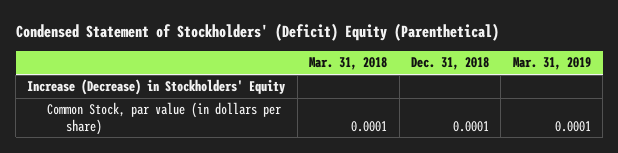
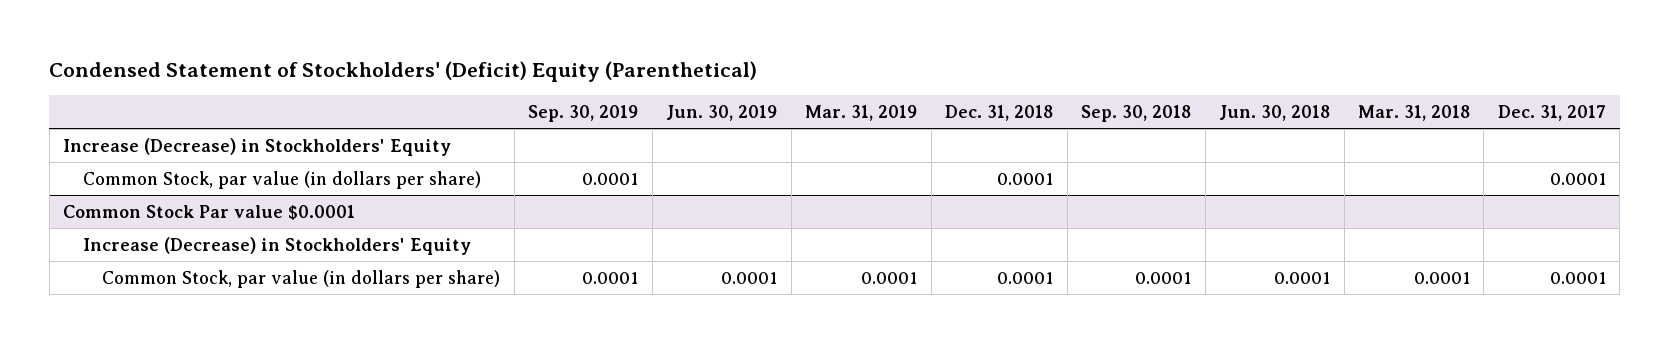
none -> [528,105,639,123] Sep. 30, 2019
none -> [666,105,778,122] Jun. 30, 2019
none -> [1081,105,1192,123] Sep. 30, 2018
none -> [1219,105,1331,122] Jun. 30, 2018
none -> [1497,105,1606,122] Dec. 31, 2017
none -> [82,170,481,189] Common Stock, par value (in dollars per share)
none -> [63,204,356,220] Common Stock Par value $0.0001
none -> [82,236,471,255] Increase (Decrease) in Stockholders' Equity

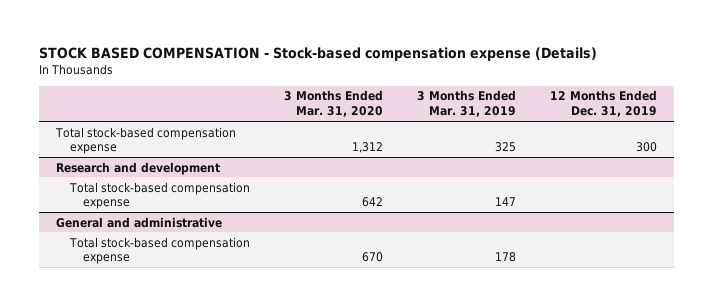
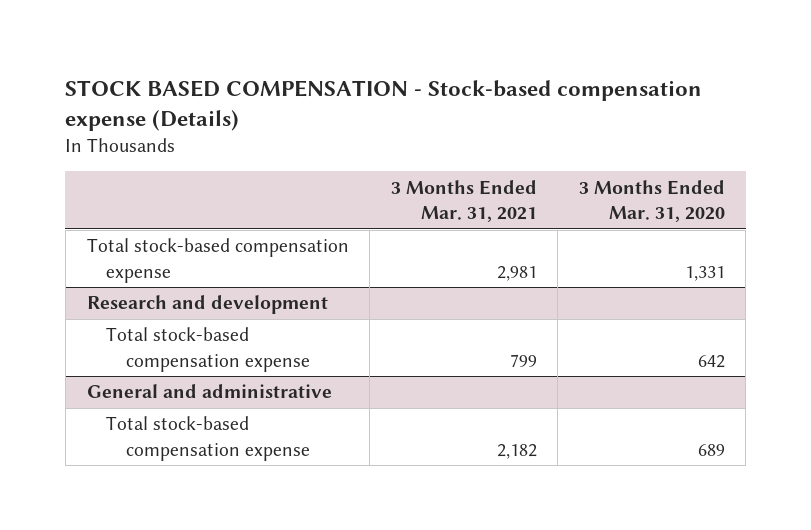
[416,90,516,118] 3 Months Ended Mar. 31, 2019 -> none
[549,90,657,118] 12 Months Ended Dec. 31, 2019 -> none
none -> [390,179,537,222] 3 Months Ended Mar. 31, 2021
[351,142,383,154] 1,312 -> [684,265,725,281] 1,331
[361,252,383,263] 670 -> [697,443,725,456] 689

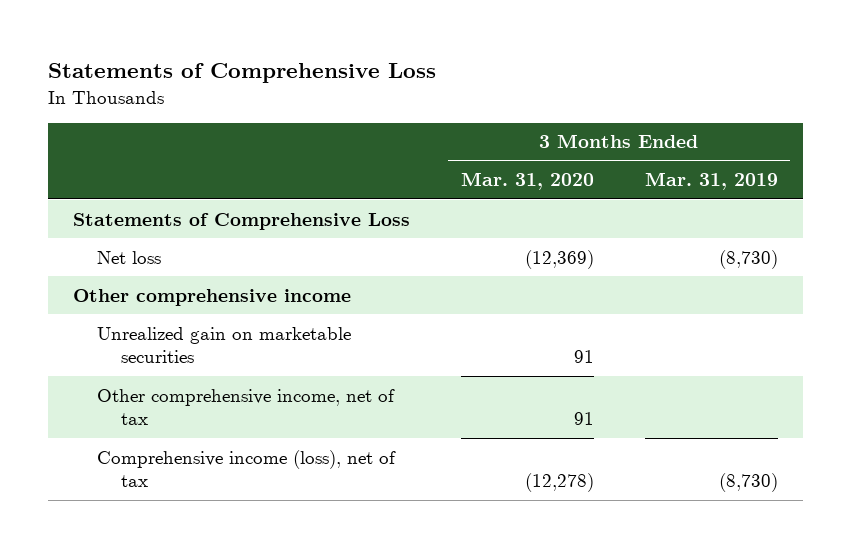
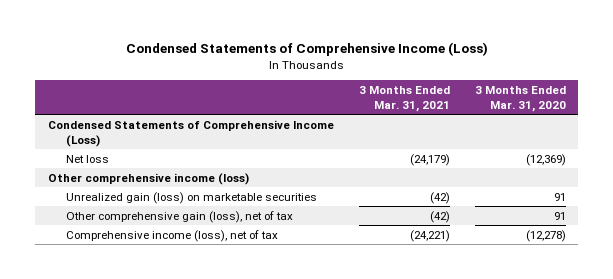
[48,62,437,83] Statements of Comprehensive Loss -> [125,42,488,57] Condensed Statements of Comprehensive Income (Loss)
[644,172,778,191] Mar. 31, 2019 -> none
none -> [358,85,450,112] 3 Months Ended Mar. 31, 2021
[73,212,411,230] Statements of Comprehensive Loss -> [47,119,334,147] Condensed Statements of Comprehensive Income (Loss)
[73,288,352,306] Other comprehensive income -> [47,172,249,185] Other comprehensive income (loss)
[97,326,352,364] Unrealized gain on marketable securities -> [65,191,317,204] Unrealized gain (loss) on marketable securities
[97,388,396,426] Other comprehensive income, net of tax -> [65,210,293,223] Other comprehensive gain (loss), net of tax

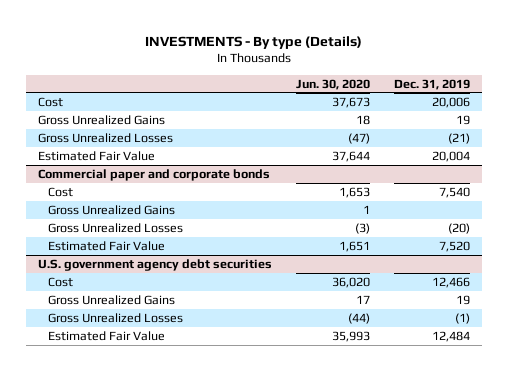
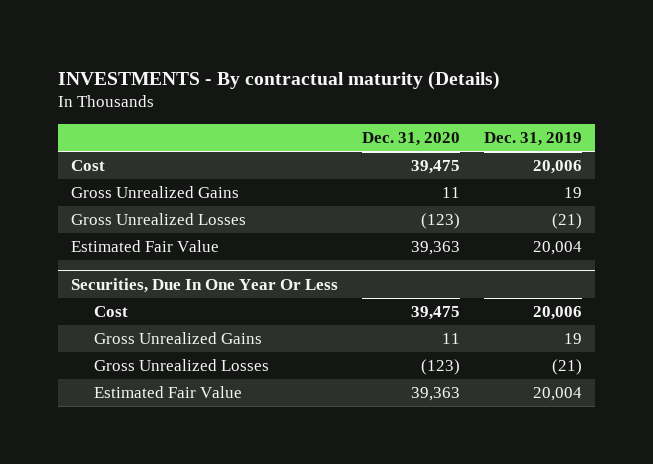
[145,35,363,49] INVESTMENTS - By type (Details) -> [58,70,501,90] INVESTMENTS - By contractual maturity (Details)
[296,78,371,90] Jun. 30, 2020 -> none
none -> [361,132,460,147] Dec. 31, 2020
[38,168,271,181] Commercial paper and corporate bonds -> none
[47,204,175,215] Gross Unrealized Gains -> none
[47,222,183,233] Gross Unrealized Losses -> none
[47,240,165,251] Estimated Fair Value -> none
[38,258,273,271] U.S. government agency debt securities -> none
[47,276,73,287] Cost -> none
none -> [70,278,338,294] Securities, Due In One Year Or Less
[439,186,471,198] 7,540 -> [533,306,583,321] 20,006
[455,312,471,324] (1) -> [552,359,583,376] (21)
[432,330,471,342] 12,484 -> [533,387,583,402] 20,004

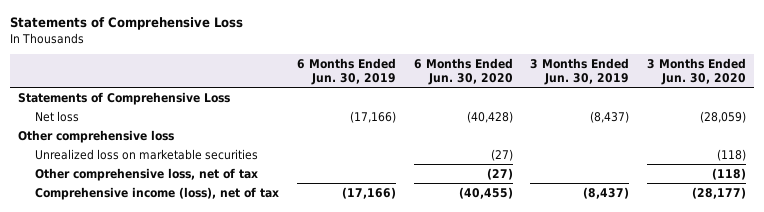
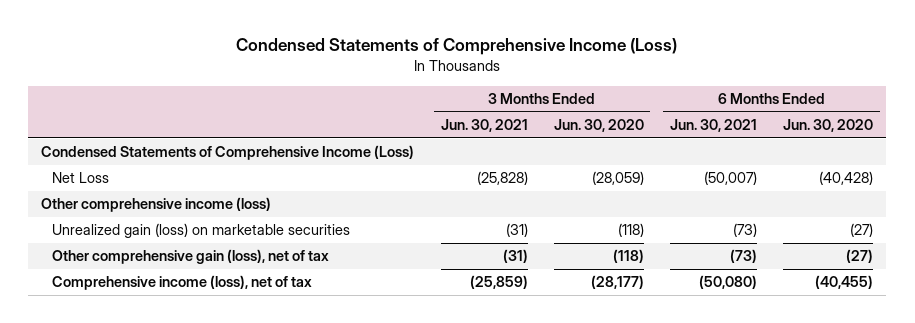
[9,17,243,31] Statements of Comprehensive Loss -> [236,38,678,56] Condensed Statements of Comprehensive Income (Loss)
[297,58,397,85] 6 Months Ended Jun. 30, 2019 -> none
[530,58,630,85] 3 Months Ended Jun. 30, 2019 -> none
none -> [440,119,528,133] Jun. 30, 2021
none -> [670,119,758,133] Jun. 30, 2021
[18,91,231,105] Statements of Comprehensive Loss -> [41,145,415,161] Condensed Statements of Comprehensive Income (Loss)
[35,110,80,122] Net loss -> [51,172,109,184] Net Loss
[18,129,175,143] Other comprehensive loss -> [41,197,272,213] Other comprehensive income (loss)
[35,148,259,160] Unrealized loss on marketable securities -> [51,223,350,239] Unrealized gain (loss) on marketable securities
[35,167,259,181] Other comprehensive loss, net of tax -> [51,249,329,265] Other comprehensive gain (loss), net of tax

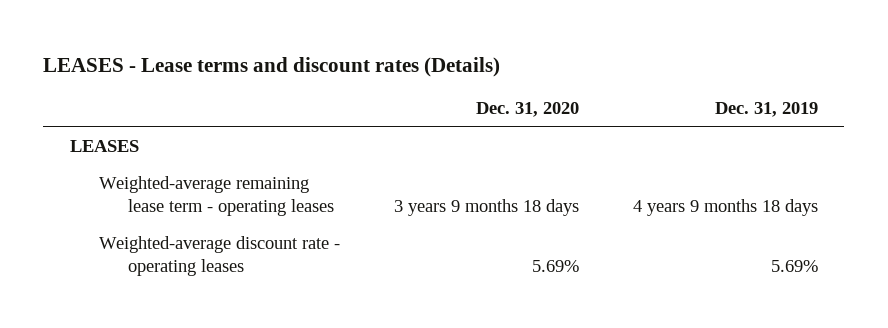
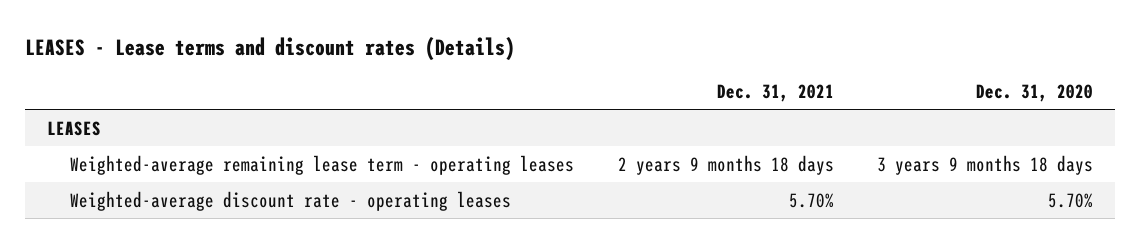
[714,102,818,118] Dec. 31, 2019 -> none
none -> [716,84,834,103] Dec. 31, 2021
[531,260,579,273] 5.69% -> [1048,192,1094,208] 5.70%

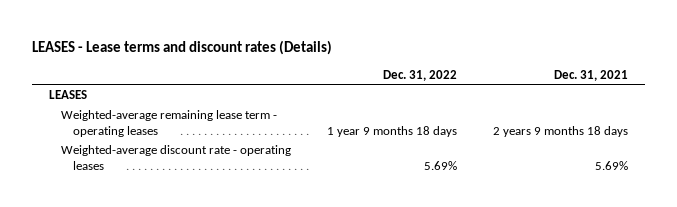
[976,84,1094,103] Dec. 31, 2020 -> none
none -> [382,69,457,81] Dec. 31, 2022
[788,192,834,208] 5.70% -> [594,160,628,170] 5.69%

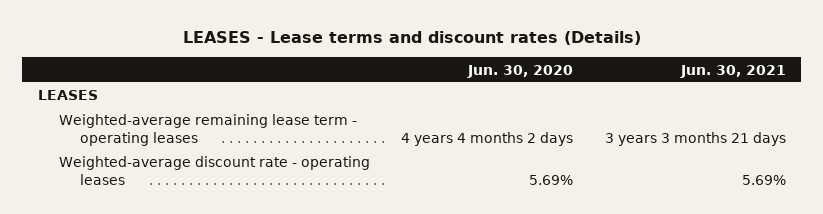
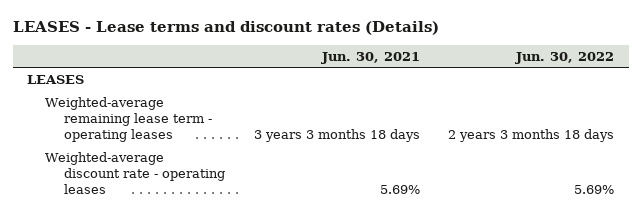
[467,64,574,78] Jun. 30, 2020 -> none
none -> [515,51,615,64] Jun. 30, 2022
[604,131,786,146] 3 years 3 months 21 days -> [253,129,420,143] 3 years 3 months 18 days

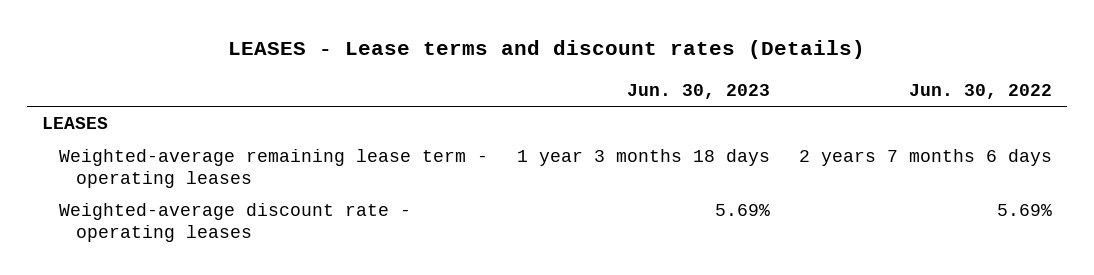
[320,51,420,64] Jun. 30, 2021 -> none
none -> [626,83,770,99] Jun. 30, 2023
[448,129,615,143] 2 years 3 months 18 days -> [799,149,1053,167] 2 years 7 months 6 days

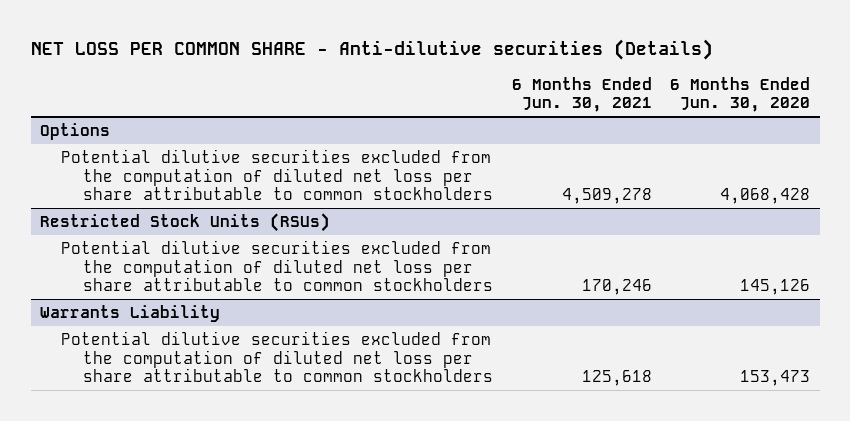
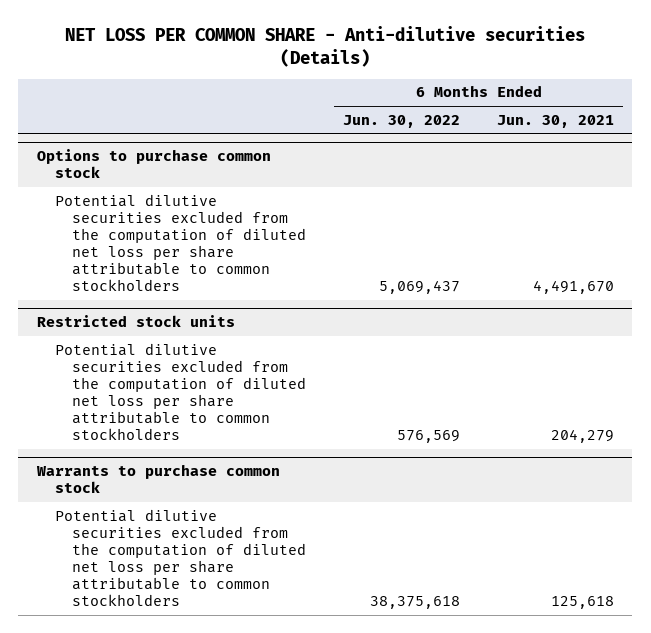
[670,76,811,113] 6 Months Ended Jun. 30, 2020 -> none
none -> [343,114,461,128] Jun. 30, 2022
[40,122,111,140] Options -> [36,149,271,179] Options to purchase common stock
[561,188,652,205] 4,509,278 -> [532,280,614,295] 4,491,670
[40,212,331,232] Restricted Stock Units (RSUs) -> [36,315,235,328] Restricted stock units
[581,279,652,296] 170,246 -> [550,429,614,444] 204,279
[40,304,221,322] Warrants Liability -> [35,464,280,494] Warrants to purchase common stock

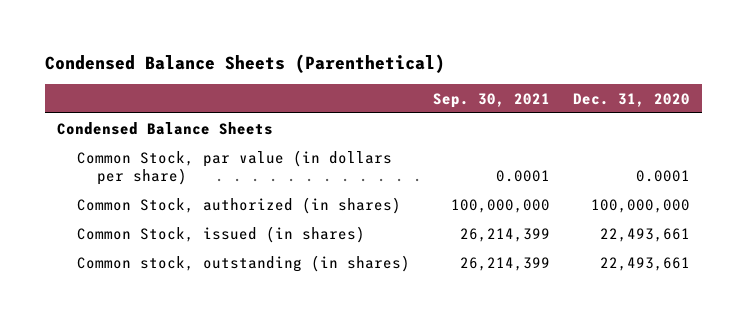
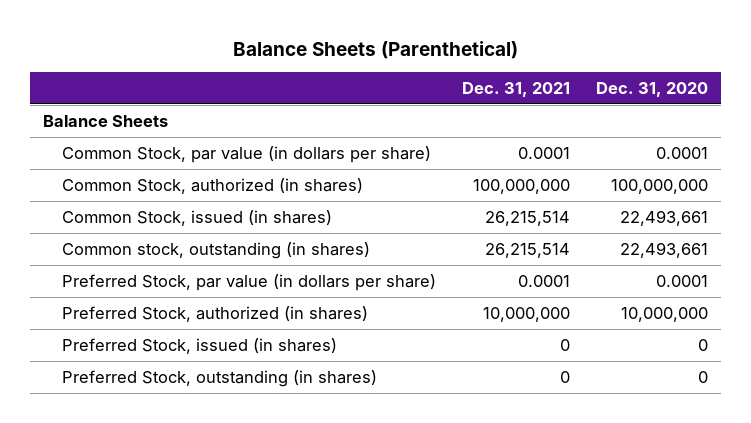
[45,54,446,74] Condensed Balance Sheets (Parenthetical) -> [232,40,518,59] Balance Sheets (Parenthetical)
[433,92,551,108] Sep. 30, 2021 -> none
none -> [462,81,571,97] Dec. 31, 2021
[56,121,273,135] Condensed Balance Sheets -> [43,114,169,127] Balance Sheets
none -> [62,273,437,291] Preferred Stock, par value (in dollars per share)
none -> [62,305,369,322] Preferred Stock, authorized (in shares)
none -> [62,337,338,354] Preferred Stock, issued (in shares)
none -> [62,369,378,387] Preferred Stock, outstanding (in shares)

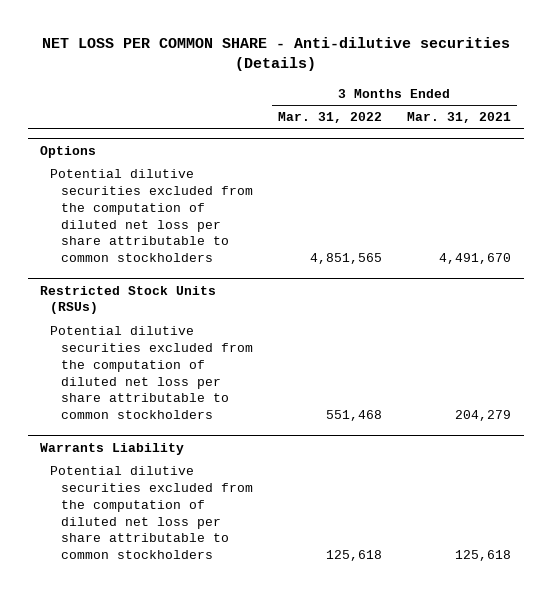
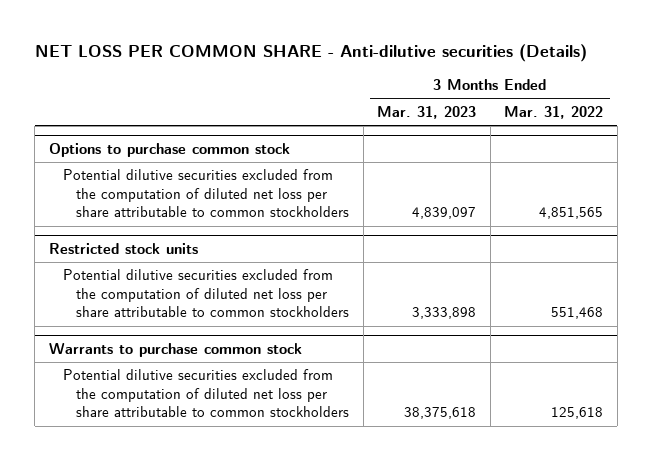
[407,112,512,124] Mar. 31, 2021 -> none
none -> [377,105,477,119] Mar. 31, 2023
[40,145,97,158] Options -> [48,142,290,157] Options to purchase common stock
[40,285,217,315] Restricted Stock Units (RSUs) -> [48,242,198,254] Restricted stock units
[40,442,185,455] Warrants Liability -> [48,342,302,357] Warrants to purchase common stock

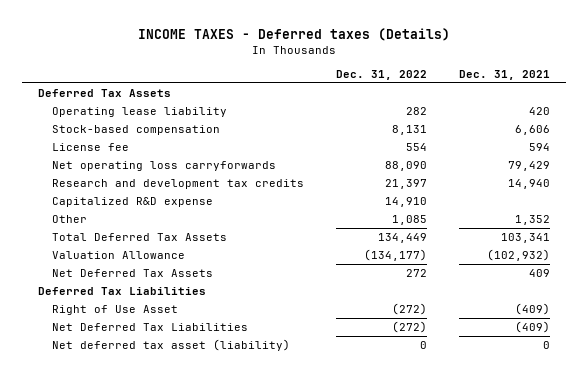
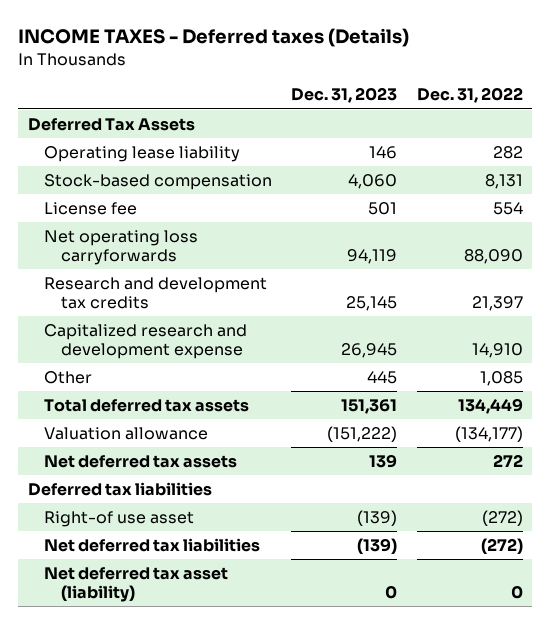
[459,69,551,80] Dec. 31, 2021 -> none
none -> [291,87,398,104] Dec. 31, 2023
[51,196,213,207] Capitalized R&D expense -> [44,323,248,360] Capitalized research and development expense
[51,232,227,241] Total Deferred Tax Assets -> [44,398,250,412] Total deferred tax assets
[51,250,185,259] Valuation Allowance -> [44,426,209,440] Valuation allowance
[51,268,213,277] Net Deferred Tax Assets -> [44,454,238,468] Net deferred tax assets
[37,286,206,295] Deferred Tax Liabilities -> [28,481,213,496] Deferred tax liabilities
[51,304,178,315] Right of Use Asset -> [44,510,195,527] Right-of use asset
[51,322,248,331] Net Deferred Tax Liabilities -> [44,537,261,552] Net deferred tax liabilities

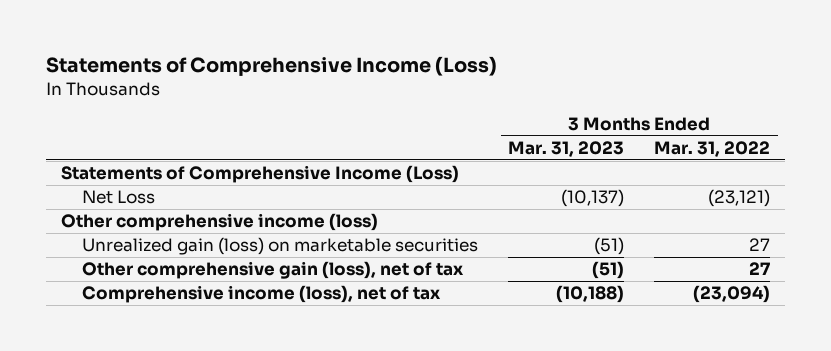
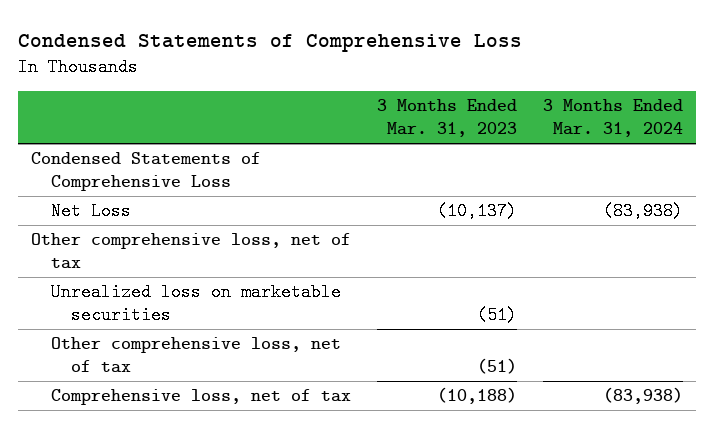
[45,55,497,76] Statements of Comprehensive Income (Loss) -> [18,34,523,53] Condensed Statements of Comprehensive Loss
[654,140,771,157] Mar. 31, 2022 -> none
none -> [543,99,684,138] 3 Months Ended Mar. 31, 2024
[60,165,459,184] Statements of Comprehensive Income (Loss) -> [31,152,262,192] Condensed Statements of Comprehensive Loss
[60,213,378,232] Other comprehensive income (loss) -> [31,233,352,270] Other comprehensive loss, net of tax
[82,237,479,256] Unrealized gain (loss) on marketable securities -> [51,283,342,325] Unrealized loss on marketable securities
[82,261,465,280] Other comprehensive gain (loss), net of tax -> [51,337,342,374] Other comprehensive loss, net of tax
[82,285,442,304] Comprehensive income (loss), net of tax -> [51,389,352,406] Comprehensive loss, net of tax

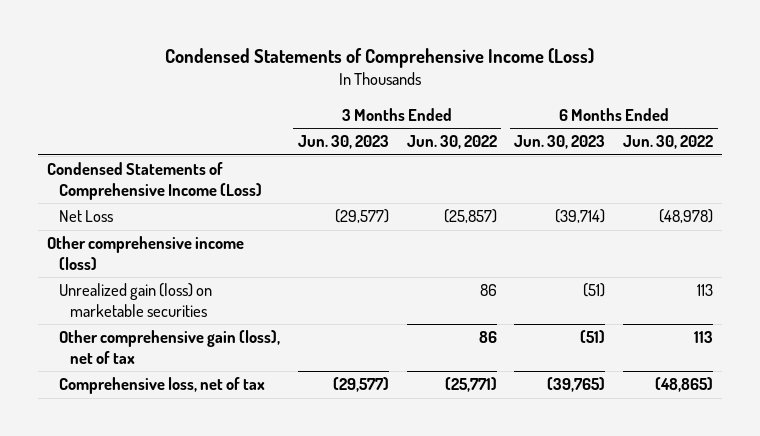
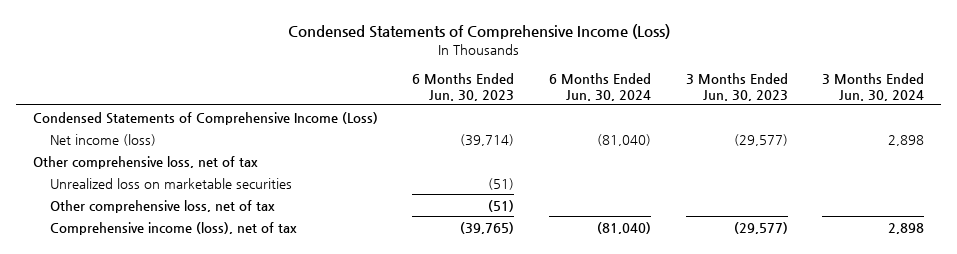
[406,135,497,150] Jun. 30, 2022 -> none
[623,135,714,150] Jun. 30, 2022 -> none
none -> [549,72,652,101] 6 Months Ended Jun. 30, 2024
none -> [822,72,925,101] 3 Months Ended Jun. 30, 2024
[58,210,113,223] Net Loss -> [49,133,156,146] Net income (loss)
[47,236,245,271] Other comprehensive income (loss) -> [32,155,258,169] Other comprehensive loss, net of tax
[58,283,212,318] Unrealized gain (loss) on marketable securities -> [49,177,292,189] Unrealized loss on marketable securities
[58,330,280,365] Other comprehensive gain (loss), net of tax -> [49,199,275,213] Other comprehensive loss, net of tax
[58,377,265,395] Comprehensive loss, net of tax -> [49,221,297,235] Comprehensive income (loss), net of tax

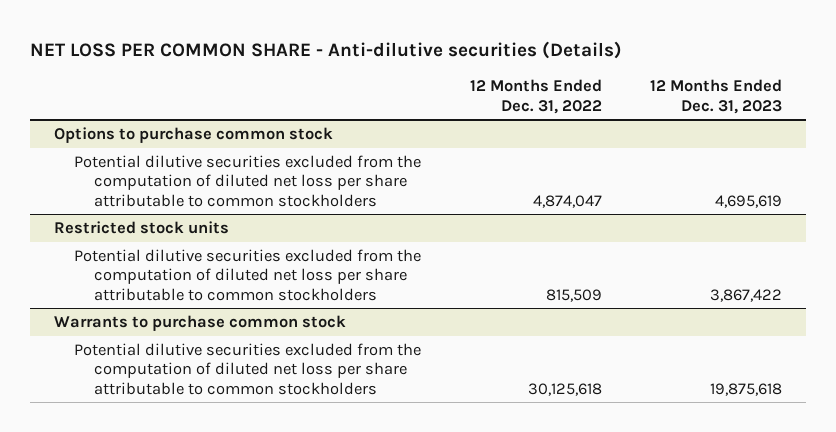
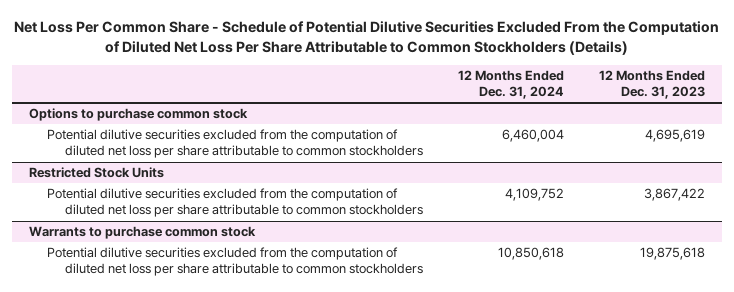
[30,40,623,59] NET LOSS PER COMMON SHARE - Anti-dilutive securities (Details) -> [14,20,720,55] Net Loss Per Common Share - Schedule of Potential Dilutive Securities Excluded From the Computation of Diluted Net Loss Per Share Attributable to Common Stockholders (Details)
[469,79,602,114] 12 Months Ended Dec. 31, 2022 -> none
none -> [458,69,565,99] 12 Months Ended Dec. 31, 2024
[54,220,230,234] Restricted stock units -> [29,167,165,179] Restricted Stock Units

